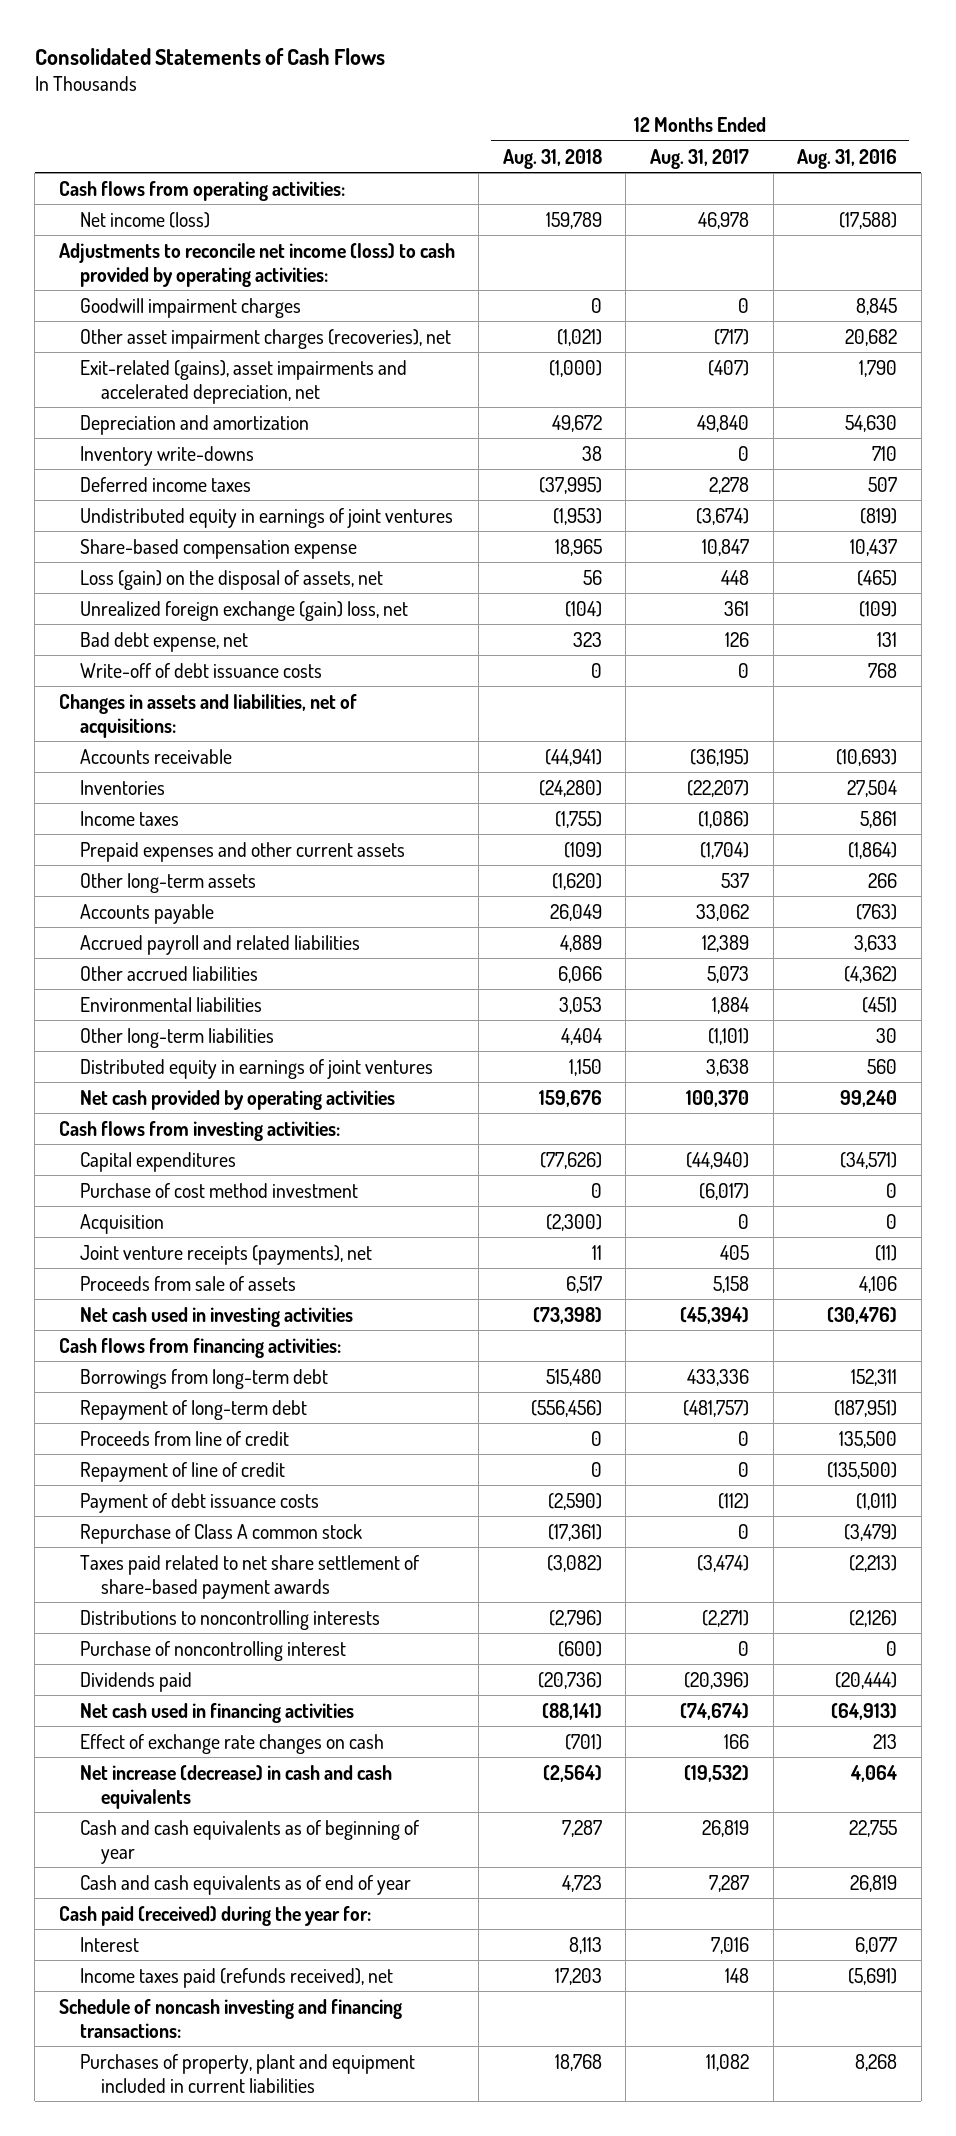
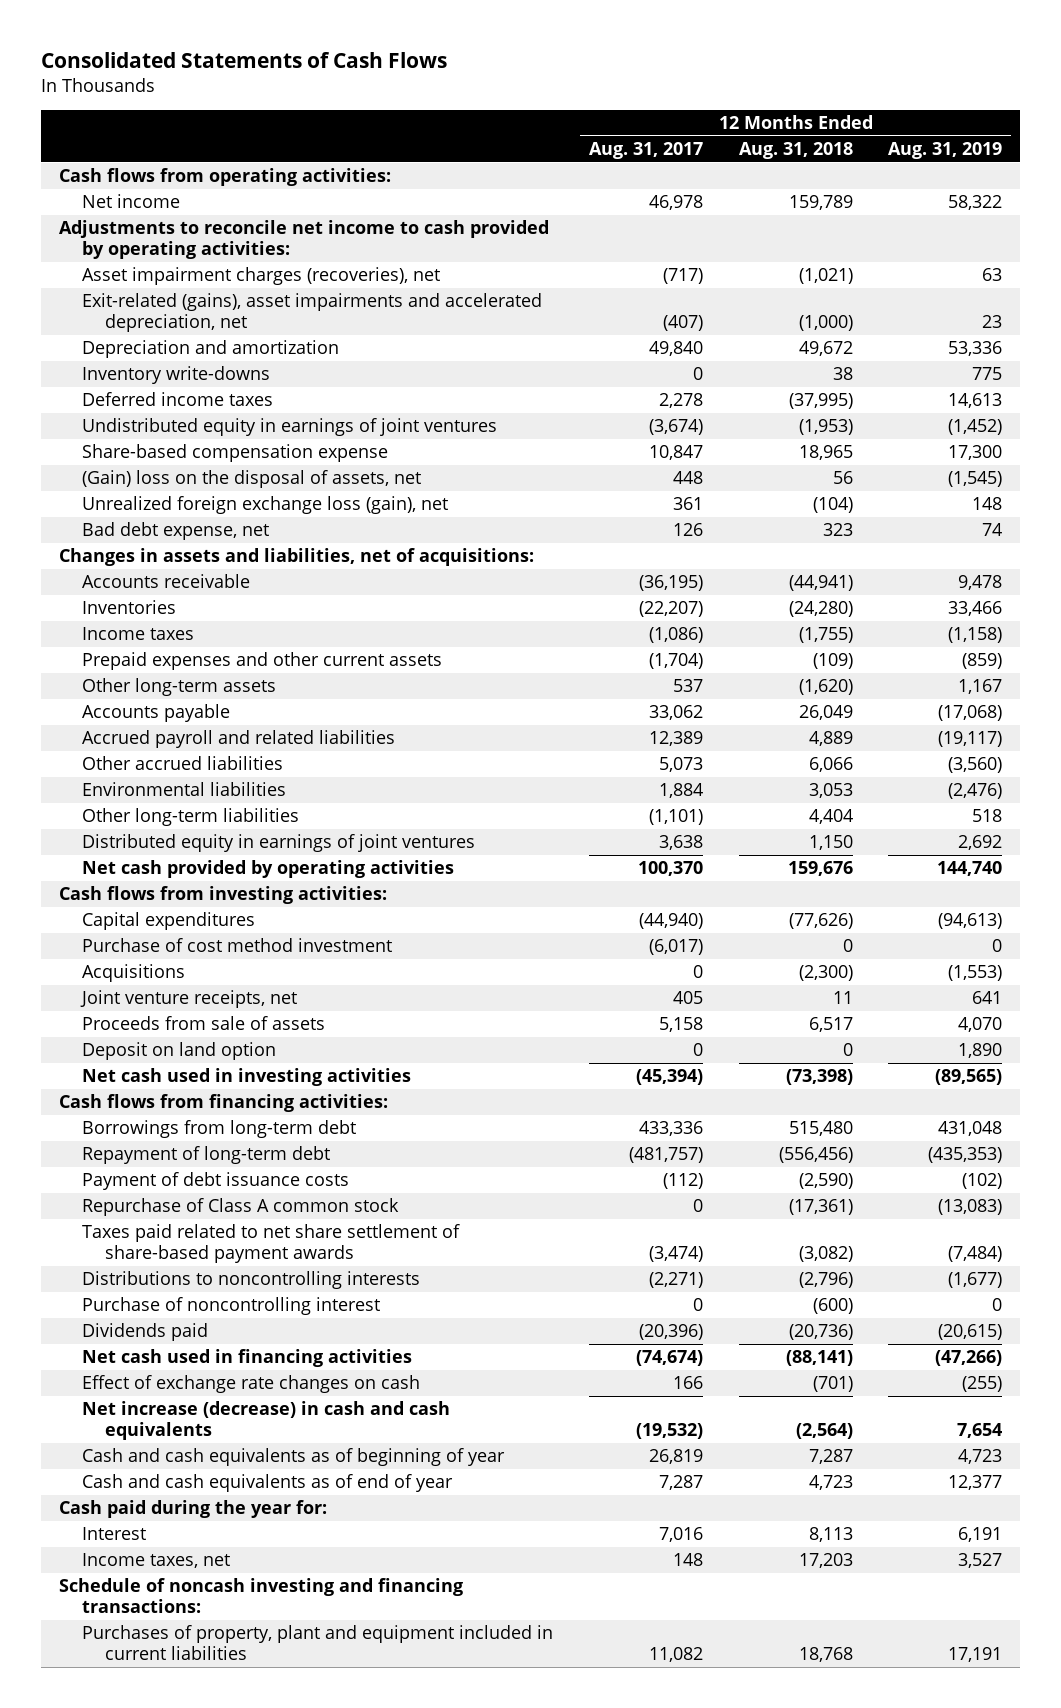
[797,148,898,169] Aug. 31, 2016 -> none
none -> [888,141,1003,159] Aug. 31, 2019
[79,297,301,318] Goodwill impairment charges -> none
[79,211,210,228] Net income (loss) -> [81,194,180,209] Net income
[58,242,455,287] Adjustments to reconcile net income (loss) to cash provided by operating activities: -> [58,220,549,260] Adjustments to reconcile net income to cash provided by operating activities:
[79,328,451,349] Other asset impairment charges (recoveries), net -> [81,267,440,286] Asset impairment charges (recoveries), net
[79,569,383,590] Loss (gain) on the disposal of assets, net -> [81,470,421,489] (Gain) loss on the disposal of assets, net
[79,600,408,621] Unrealized foreign exchange (gain) loss, net -> [81,496,448,515] Unrealized foreign exchange loss (gain), net
[79,662,322,678] Write-off of debt issuance costs -> none
[79,1213,164,1234] Acquisition -> [81,964,185,983] Acquisitions
[79,1244,372,1265] Joint venture receipts (payments), net -> [79,990,297,1009] Joint venture receipts, net
none -> [81,1042,276,1061] Deposit on land option
[79,1430,289,1446] Proceeds from line of credit -> none
[79,1461,285,1482] Repayment of line of credit -> none
[58,1905,371,1926] Cash paid (received) during the year for: -> [58,1500,327,1519] Cash paid during the year for:
[79,1967,393,1988] Income taxes paid (refunds received), net -> [81,1553,230,1569] Income taxes, net

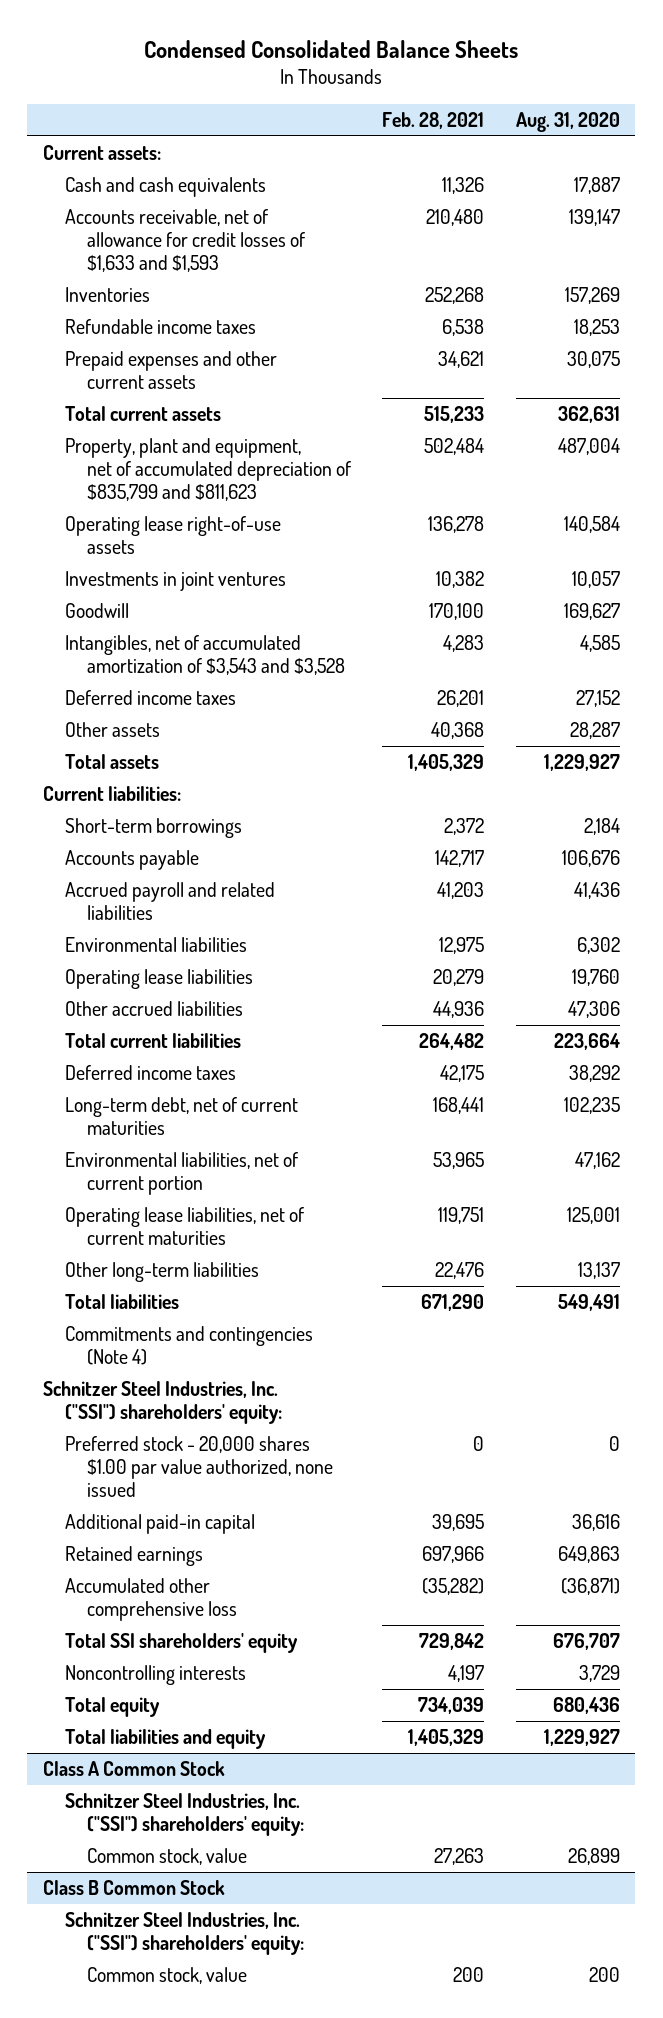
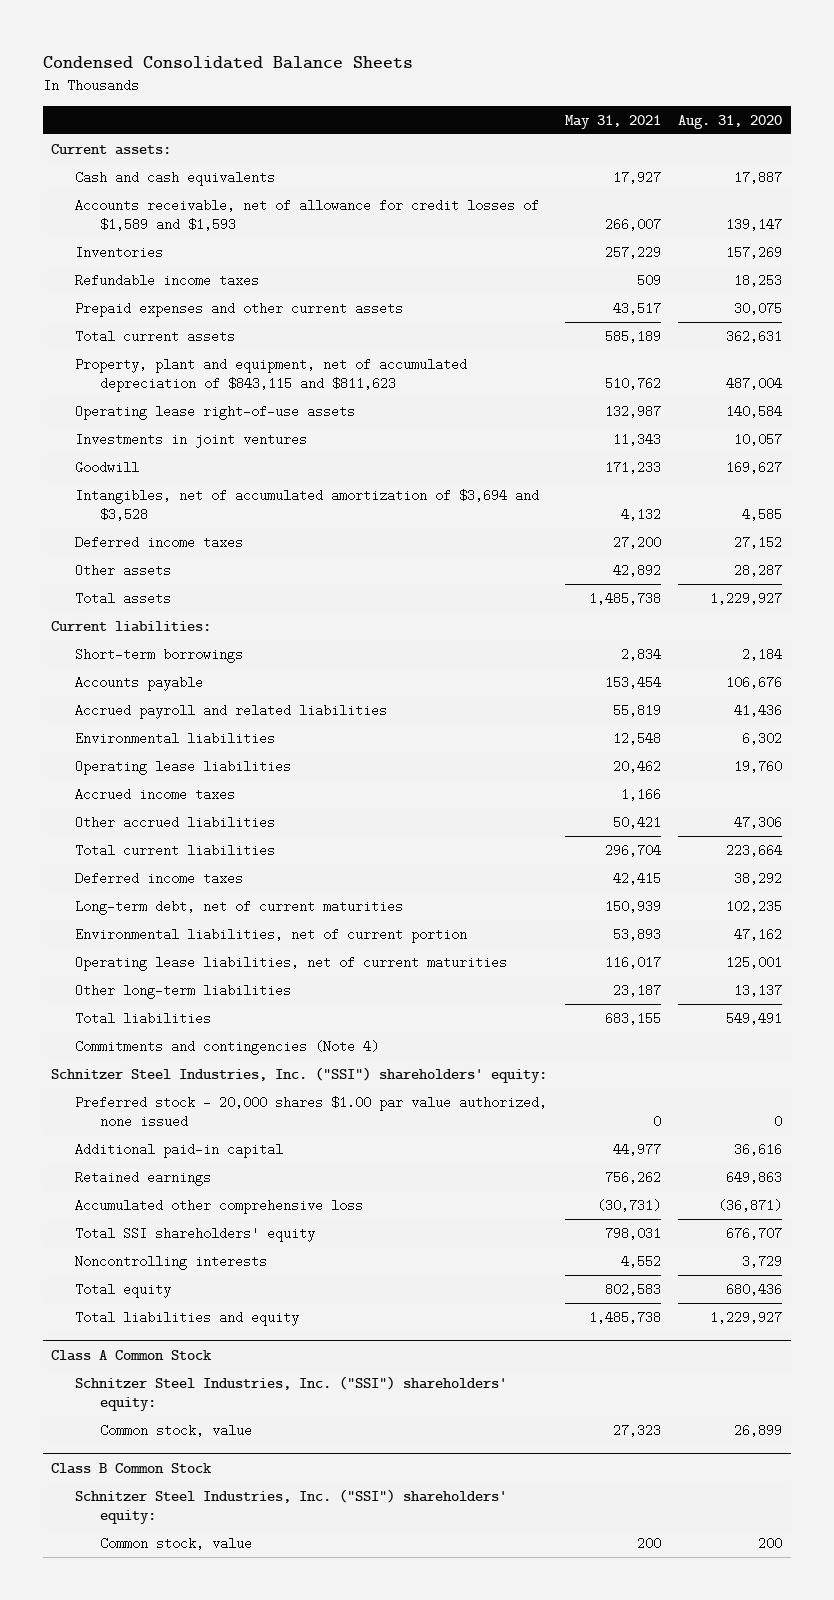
[382,111,485,129] Feb. 28, 2021 -> none
none -> [564,114,661,129] May 31, 2021
[65,209,306,272] Accounts receivable, net of allowance for credit losses of $1,633 and $1,593 -> [75,198,540,232] Accounts receivable, net of allowance for credit losses of $1,589 and $1,593
[65,438,352,501] Property, plant and equipment, net of accumulated depreciation of $835,799 and $811,623 -> [75,357,468,393] Property, plant and equipment, net of accumulated depreciation of $843,115 and $811,623
[65,635,346,675] Intangibles, net of accumulated amortization of $3,543 and $3,528 -> [75,488,540,522] Intangibles, net of accumulated amortization of $3,694 and $3,528
none -> [75,787,236,801] Accrued income taxes

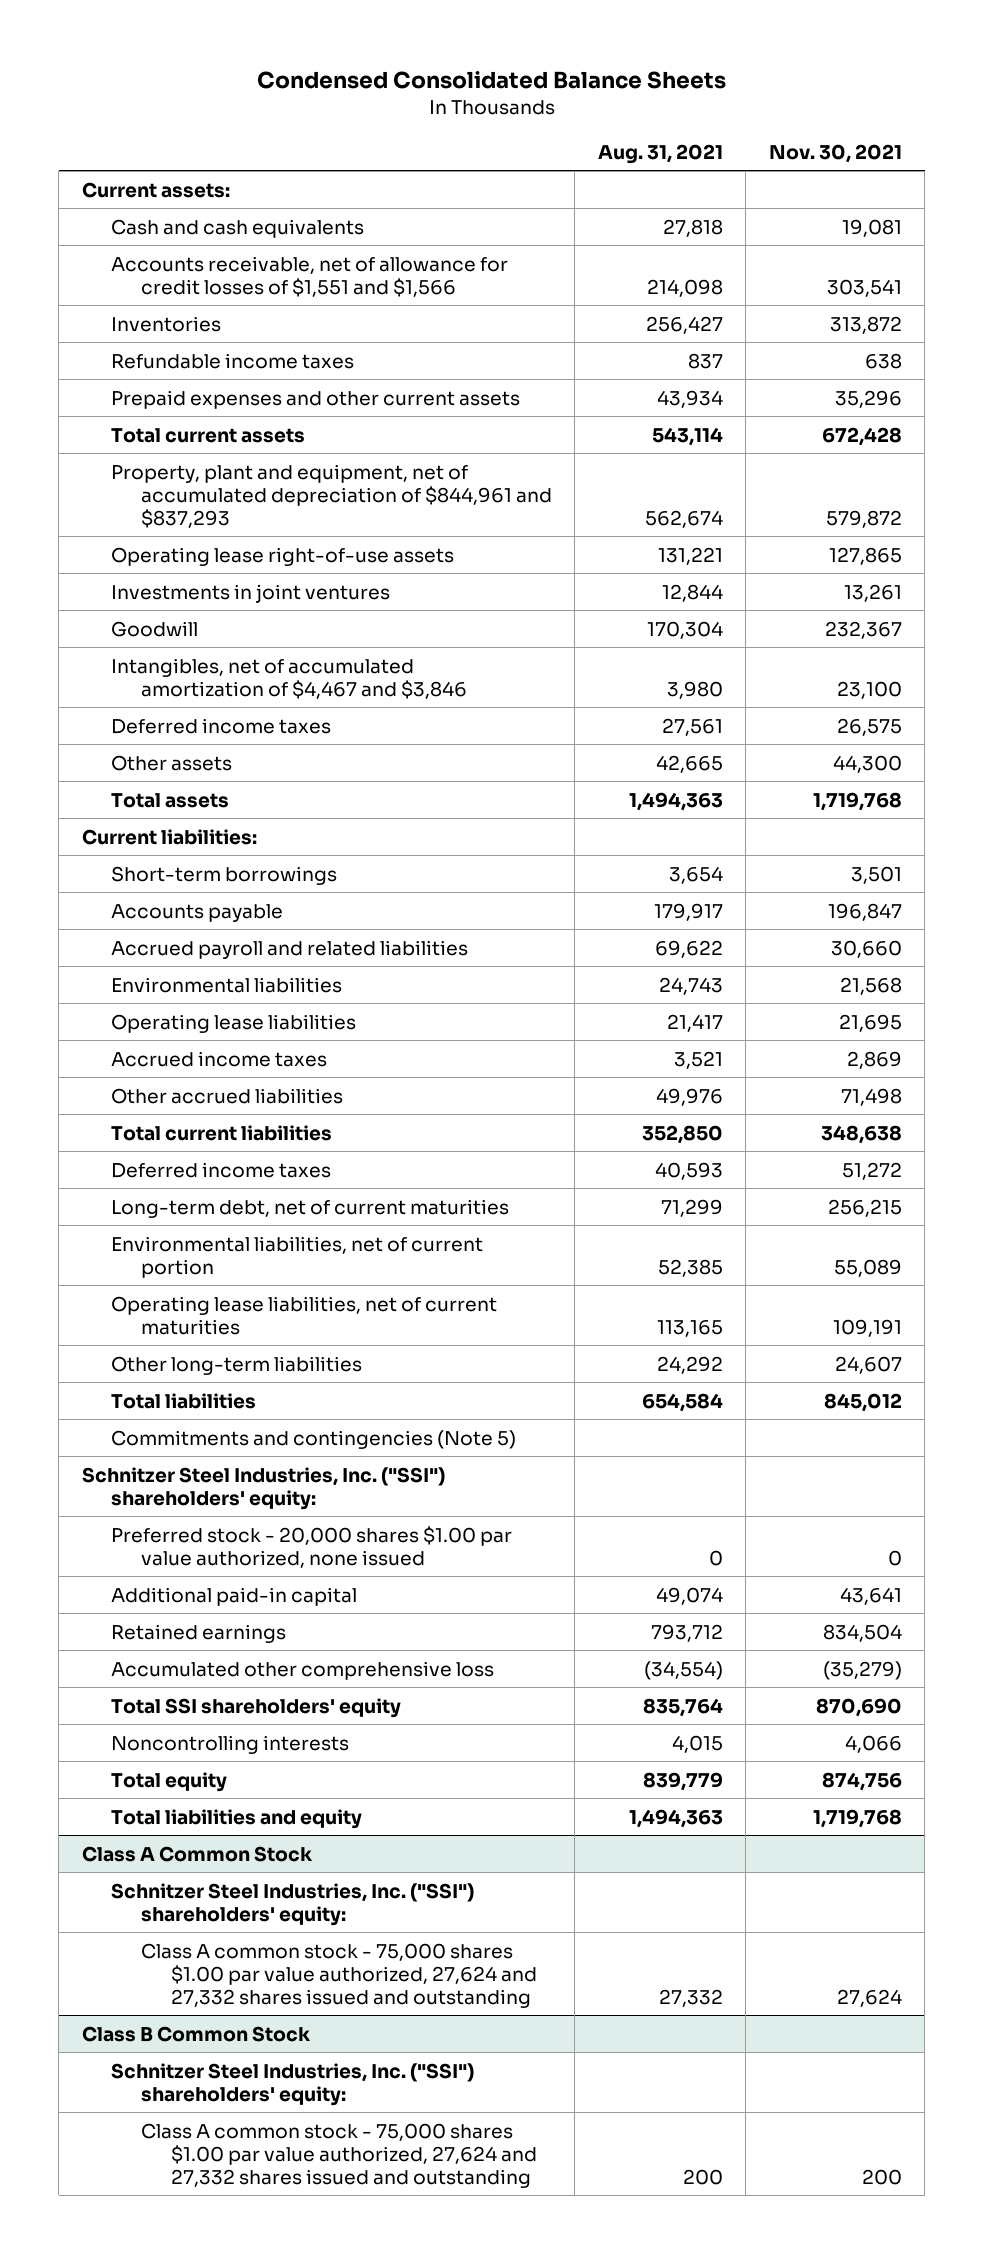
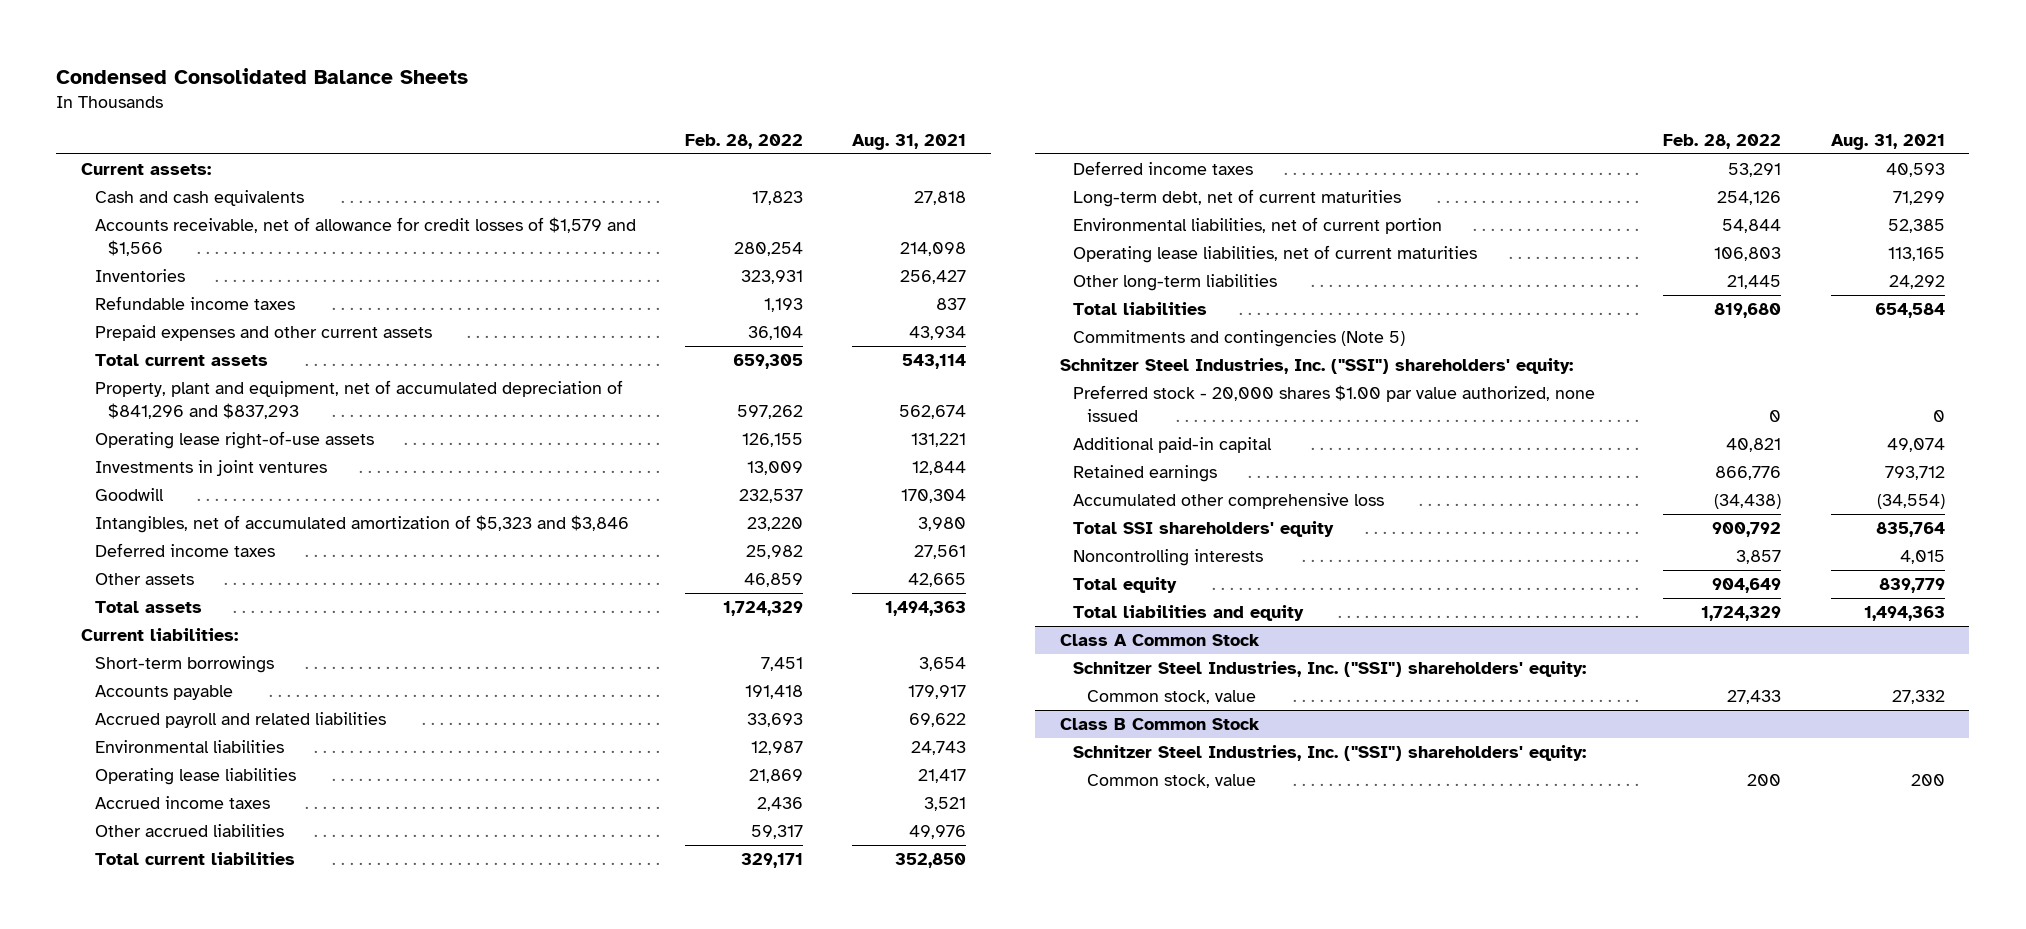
[768,143,902,163] Nov. 30, 2021 -> none
none -> [684,133,803,149] Feb. 28, 2022
[111,255,509,297] Accounts receivable, net of allowance for credit losses of $1,551 and $1,566 -> [94,217,636,257] Accounts receivable, net of allowance for credit losses of $1,579 and $1,566
[111,463,552,528] Property, plant and equipment, net of accumulated depreciation of $844,961 and $837,293 -> [94,380,623,420] Property, plant and equipment, net of accumulated depreciation of $841,296 and $837,293
[111,657,467,699] Intangibles, net of accumulated amortization of $4,467 and $3,846 -> [94,515,629,534] Intangibles, net of accumulated amortization of $5,323 and $3,846
[140,1942,537,2008] Class A common stock - 75,000 shares $1.00 par value authorized, 27,624 and 27,332 shares issued and outstanding -> [1086,690,1256,705] Common stock, value
[140,2122,537,2188] Class A common stock - 75,000 shares $1.00 par value authorized, 27,624 and 27,332 shares issued and outstanding -> [1086,774,1256,789] Common stock, value

